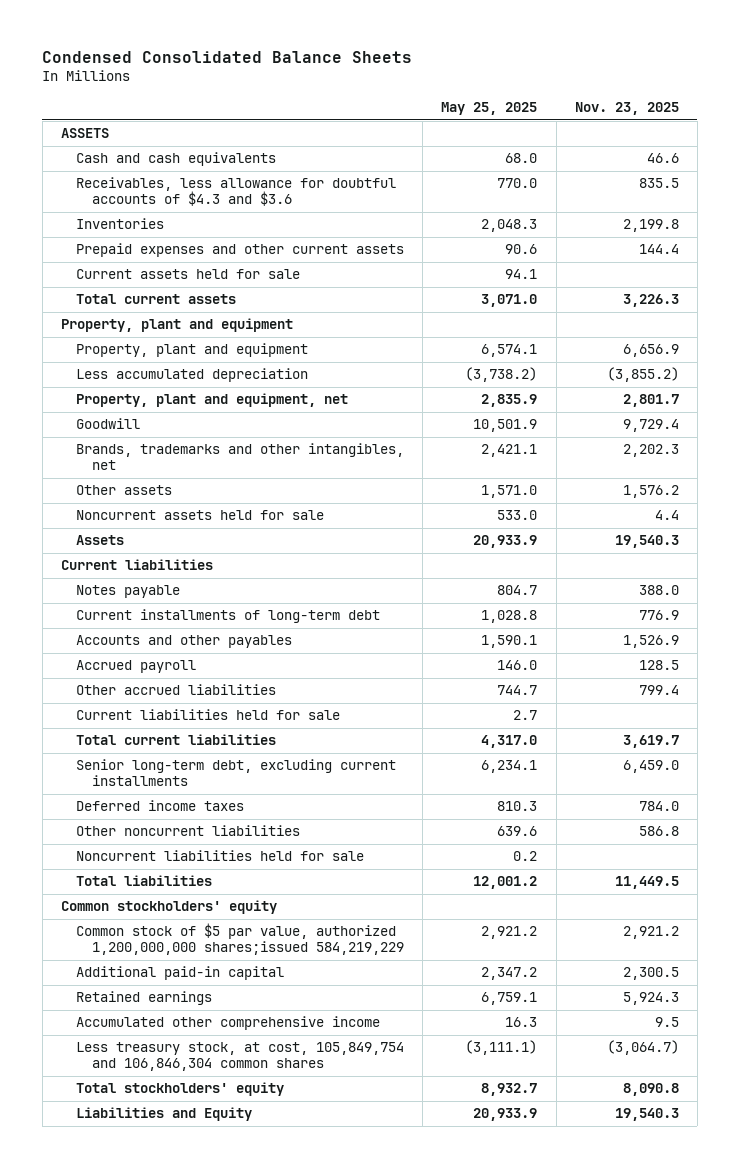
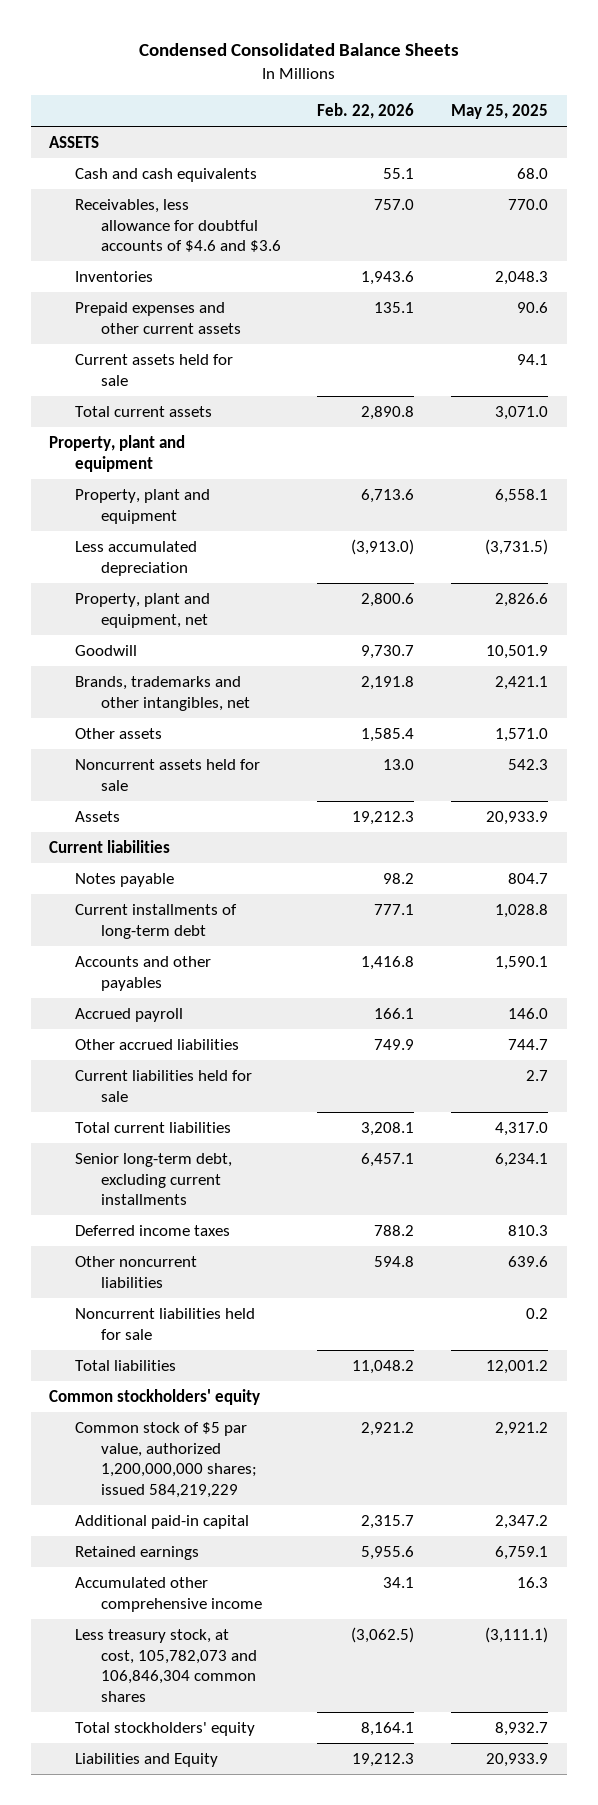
[574,101,679,115] Nov. 23, 2025 -> none
none -> [317,102,415,119] Feb. 22, 2026
[76,177,397,207] Receivables, less allowance for doubtful accounts of $4.3 and $3.6 -> [74,198,281,253] Receivables, less allowance for doubtful accounts of $4.6 and $3.6
[481,344,538,358] 6,574.1 -> [495,488,549,503] 6,558.1
[465,367,538,383] (3,738.2) -> [485,538,549,555] (3,731.5)
[481,394,538,408] 2,835.9 -> [495,592,549,607] 2,826.6
[497,510,538,521] 533.0 -> [508,758,549,770] 542.3
[76,923,404,956] Common stock of $5 par value, authorized 1,200,000,000 shares;issued 584,219,229 -> [74,1421,257,1498] Common stock of $5 par value, authorized 1,200,000,000 shares; issued 584,219,229
[76,1042,405,1072] Less treasury stock, at cost, 105,849,754 and 106,846,304 common shares -> [74,1628,257,1702] Less treasury stock, at cost, 105,782,073 and 106,846,304 common shares

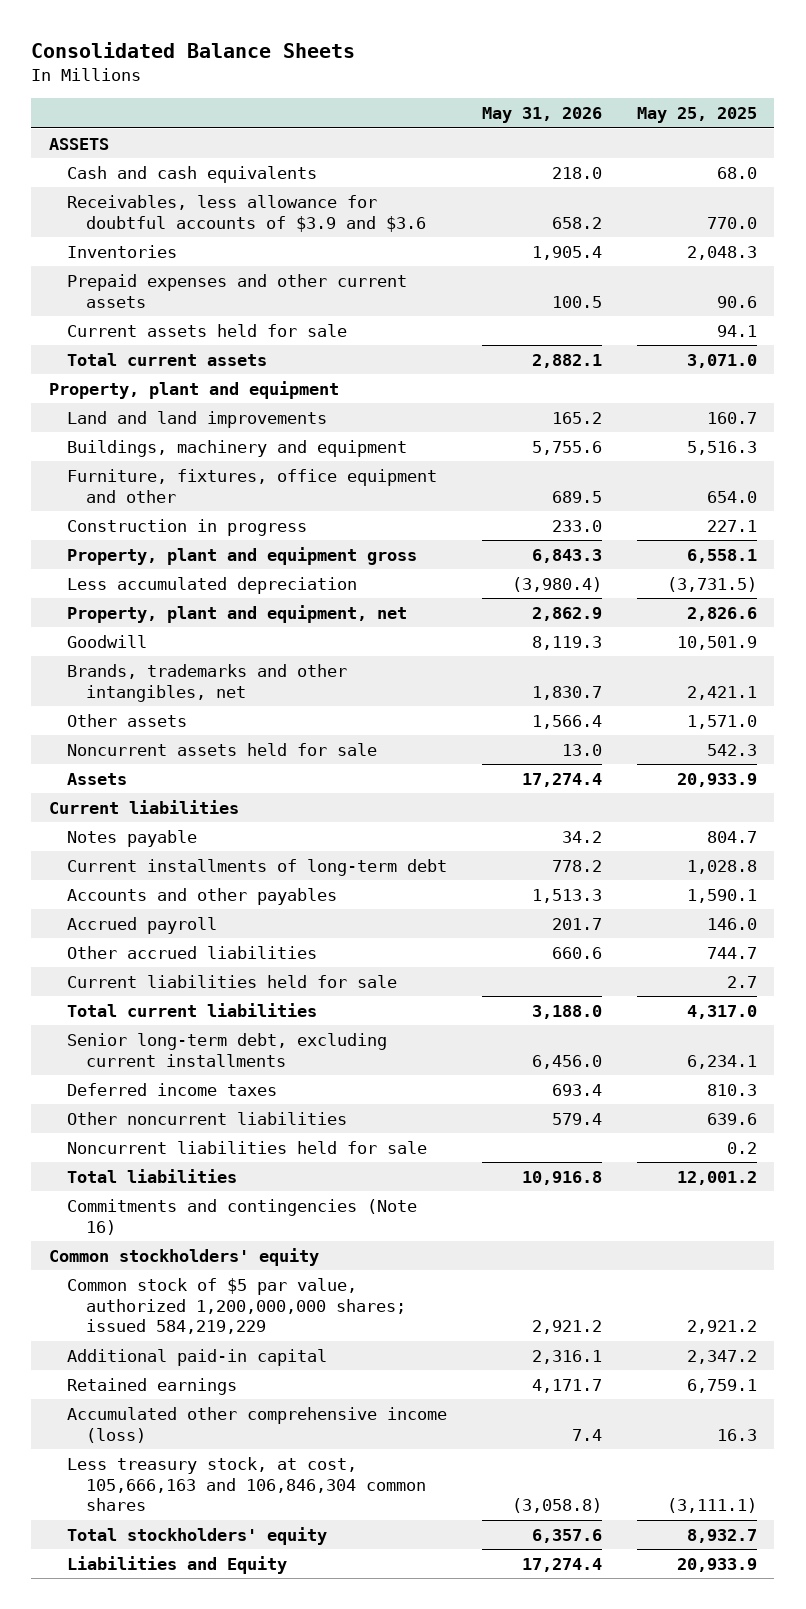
[138,43,459,57] Condensed Consolidated Balance Sheets -> [31,42,356,59] Consolidated Balance Sheets
[317,102,415,119] Feb. 22, 2026 -> none
none -> [482,107,603,124] May 31, 2026
[74,198,281,253] Receivables, less allowance for doubtful accounts of $4.6 and $3.6 -> [67,194,426,232] Receivables, less allowance for doubtful accounts of $3.9 and $3.6
none -> [67,410,328,428] Land and land improvements
none -> [67,439,408,457] Buildings, machinery and equipment
none -> [67,468,438,503] Furniture, fixtures, office equipment and other
none -> [67,518,308,536] Construction in progress
[74,488,210,524] Property, plant and equipment -> [67,546,418,565] Property, plant and equipment gross
none -> [67,1198,418,1235] Commitments and contingencies (Note 16)
[74,1576,262,1612] Accumulated other comprehensive income -> [67,1406,448,1443] Accumulated other comprehensive income (loss)
[74,1628,257,1702] Less treasury stock, at cost, 105,782,073 and 106,846,304 common shares -> [67,1456,426,1512] Less treasury stock, at cost, 105,666,163 and 106,846,304 common shares

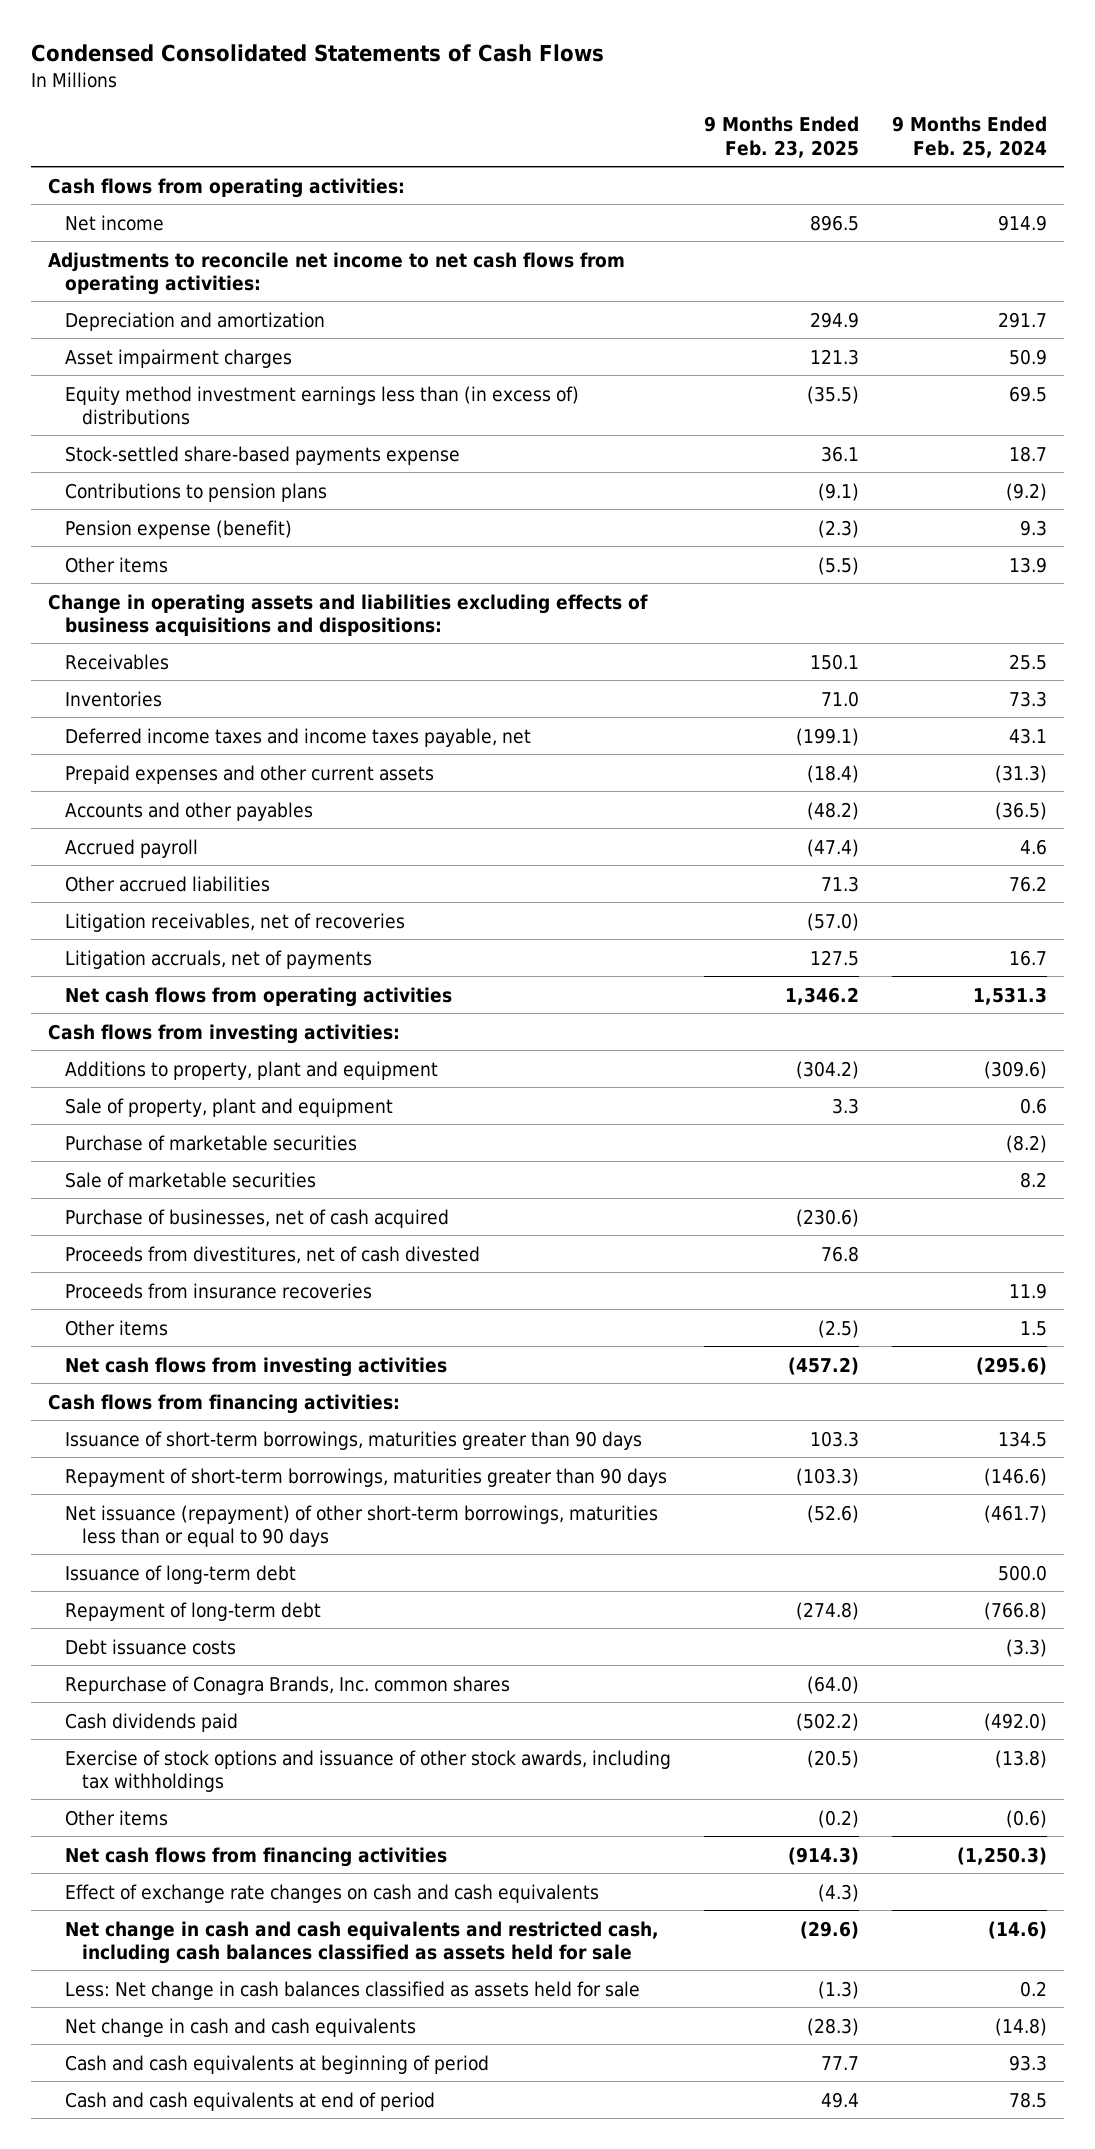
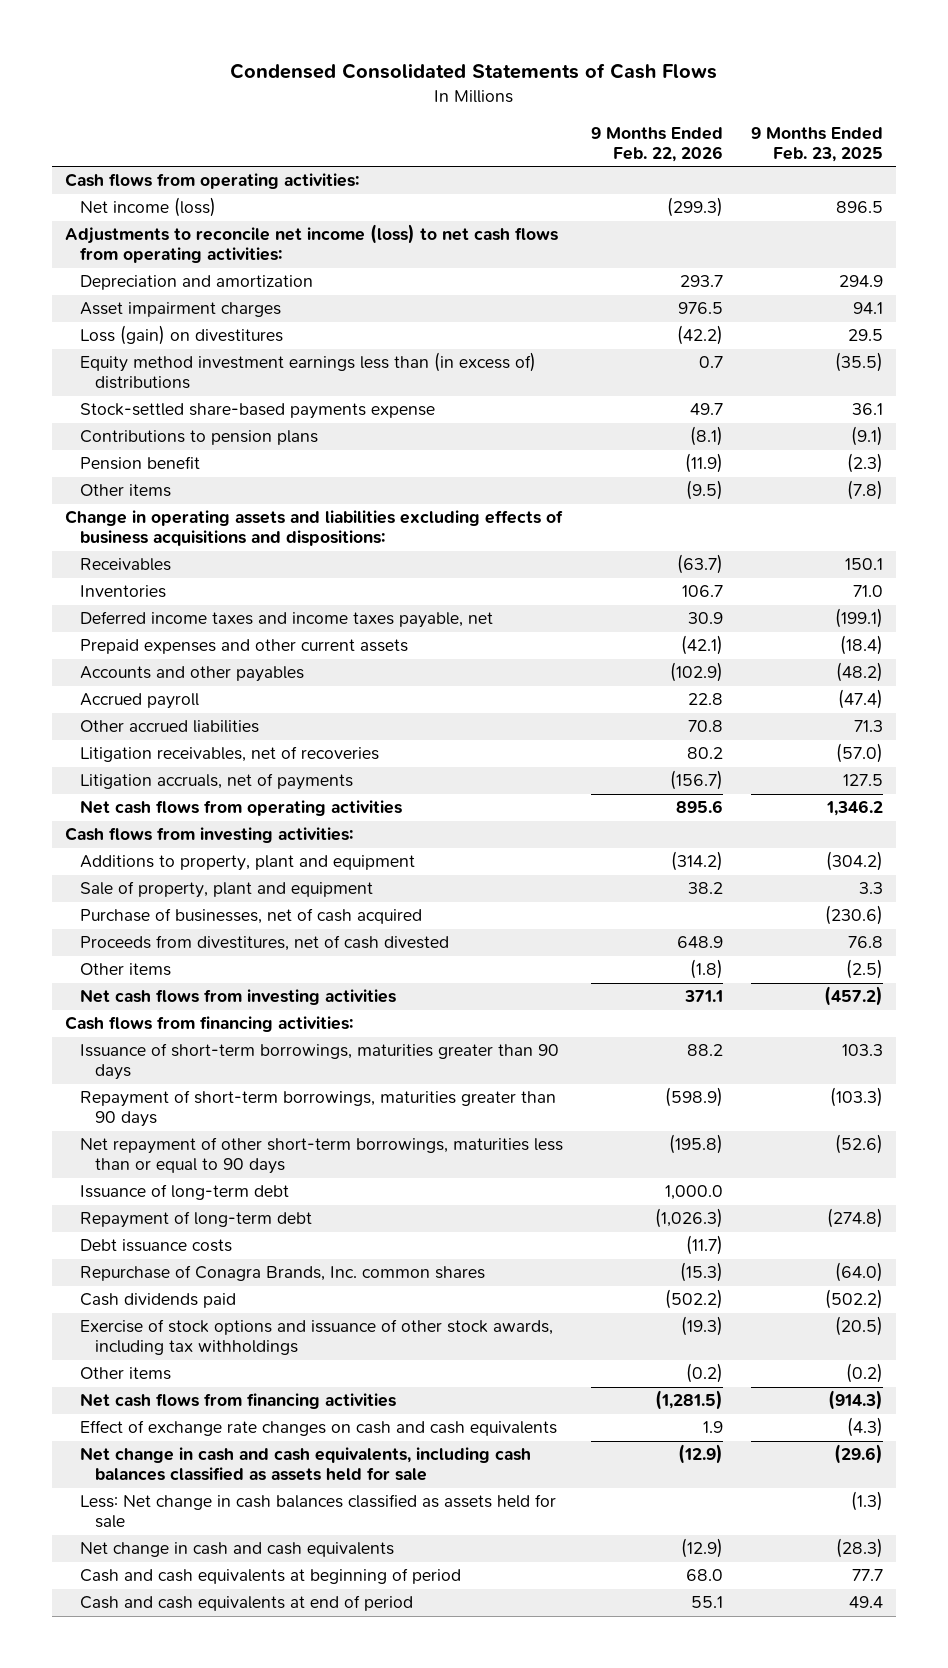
[892,116,1048,158] 9 Months Ended Feb. 25, 2024 -> none
none -> [590,126,723,162] 9 Months Ended Feb. 22, 2026
[64,214,164,231] Net income -> [79,197,216,218] Net income (loss)
[47,251,625,295] Adjustments to reconcile net income to net cash flows from operating activities: -> [65,224,559,264] Adjustments to reconcile net income (loss) to net cash flows from operating activities:
[810,348,860,365] 121.3 -> [852,302,883,315] 94.1
none -> [79,325,283,346] Loss (gain) on divestitures
[64,519,292,539] Pension expense (benefit) -> [79,456,200,471] Pension benefit
[818,556,860,575] (5.5) -> [846,480,883,501] (7.8)
[64,1134,357,1151] Purchase of marketable securities -> none
[64,1171,316,1188] Sale of marketable securities -> none
[64,1282,372,1299] Proceeds from insurance recoveries -> none
[64,1504,658,1547] Net issuance (repayment) of other short-term borrowings, maturities less than or equal to 90 days -> [79,1137,563,1175] Net repayment of other short-term borrowings, maturities less than or equal to 90 days
[64,1920,659,1964] Net change in cash and cash equivalents and restricted cash, including cash balances classified as assets held for sale -> [79,1447,531,1482] Net change in cash and cash equivalents, including cash balances classified as assets held for sale

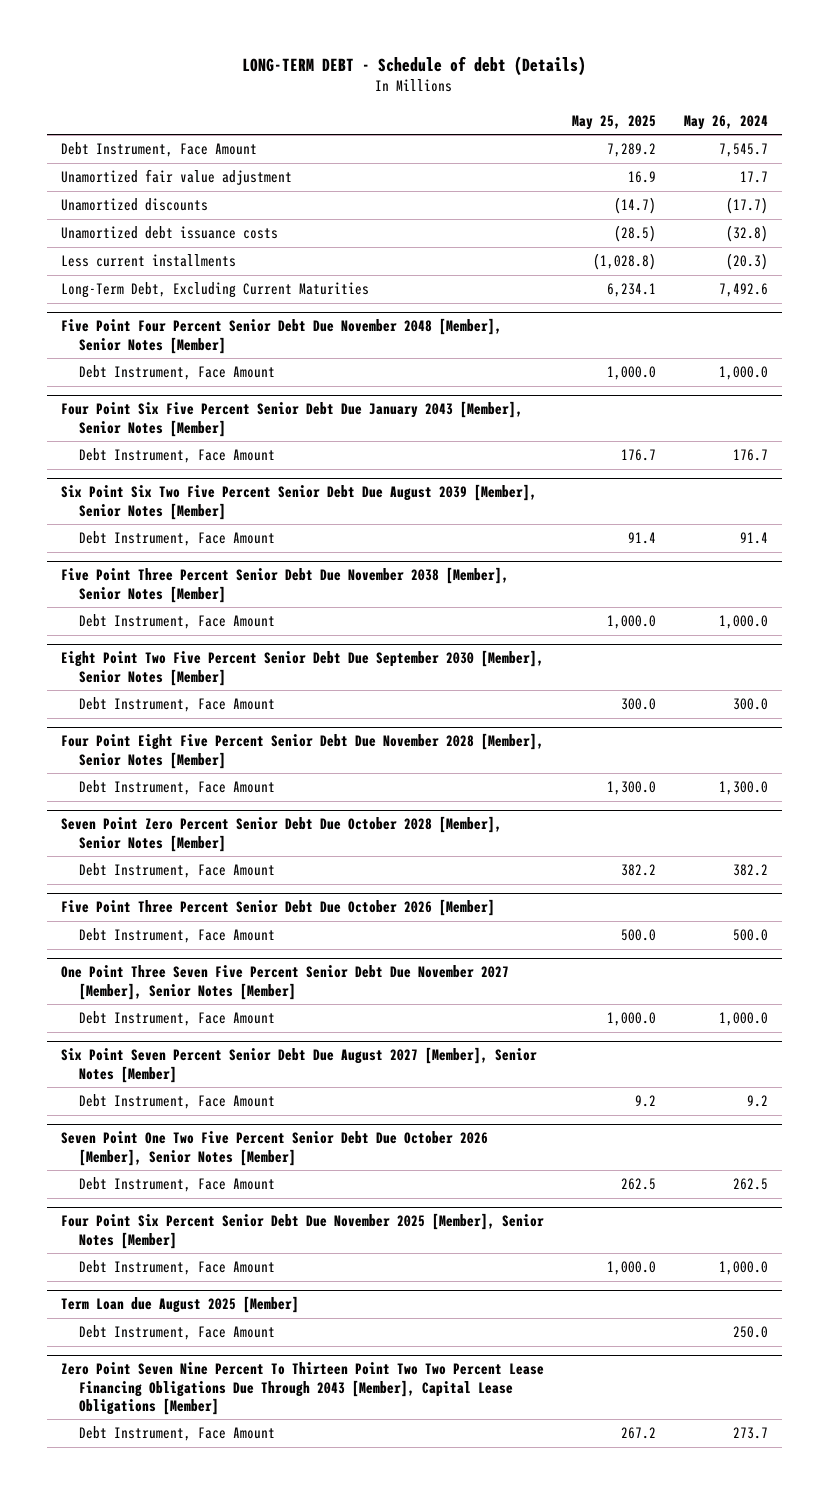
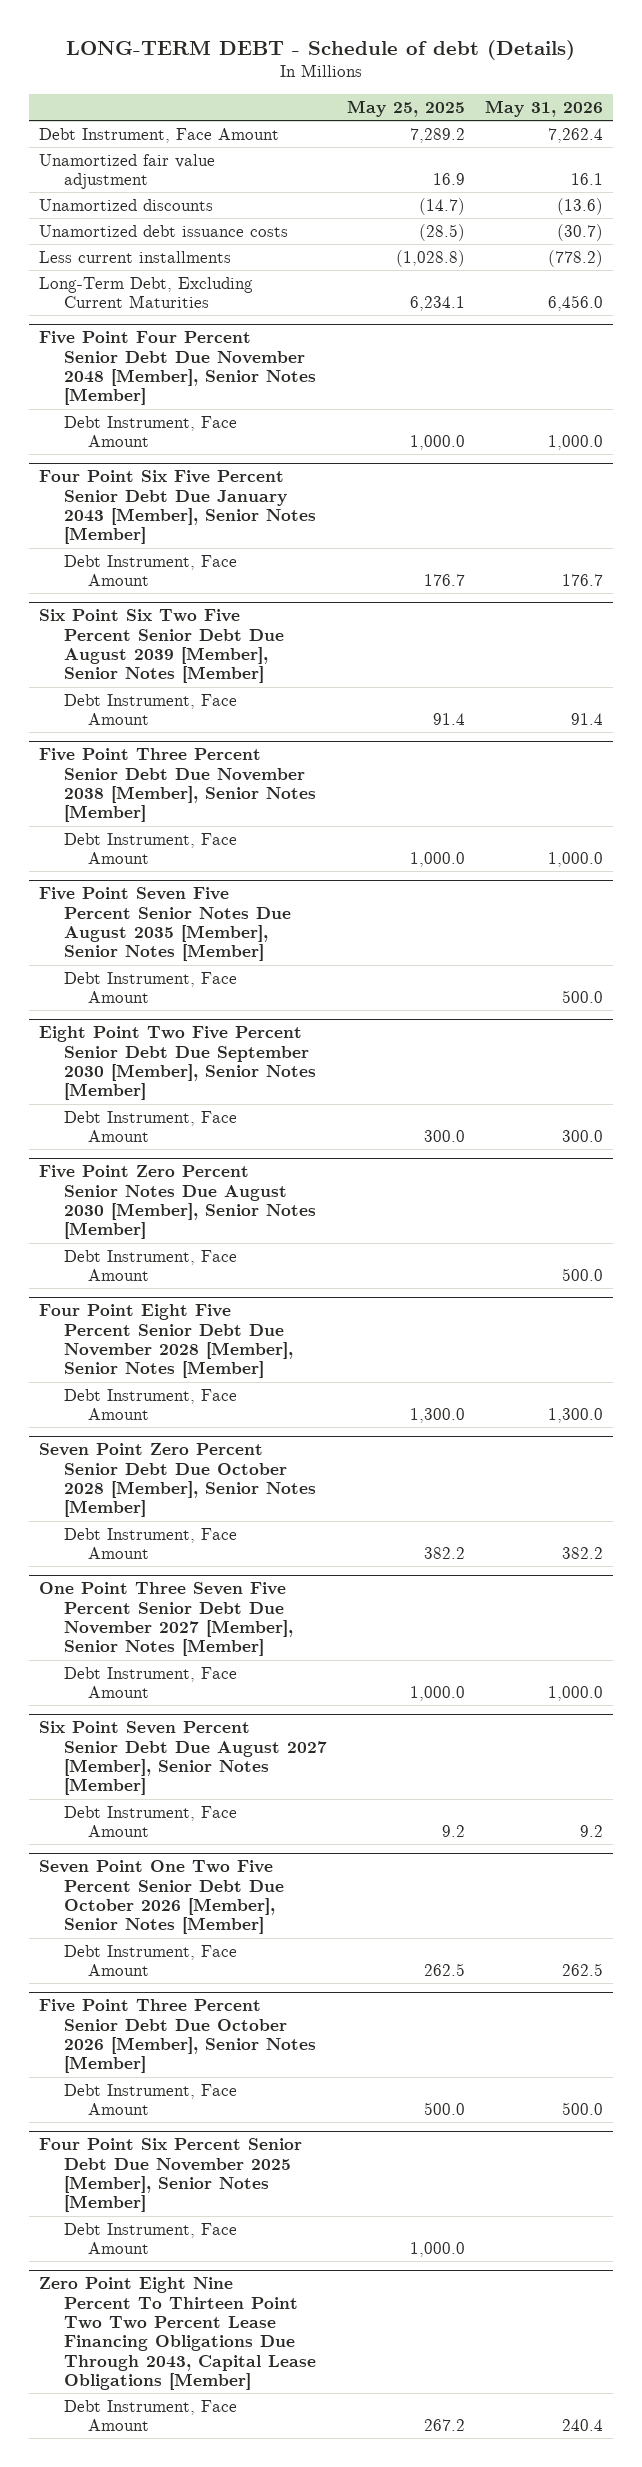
[683,114,768,130] May 26, 2024 -> none
none -> [485,99,604,117] May 31, 2026
none -> [38,887,291,962] Five Point Seven Five Percent Senior Notes Due August 2035 [Member], Senior Notes [Member]
none -> [63,971,237,1004] Debt Instrument, Face Amount
none -> [38,1165,316,1240] Five Point Zero Percent Senior Notes Due August 2030 [Member], Senior Notes [Member]
none -> [63,1249,237,1282] Debt Instrument, Face Amount
[61,899,496,917] Five Point Three Percent Senior Debt Due October 2026 [Member] -> none
[78,928,275,944] Debt Instrument, Face Amount -> none
none -> [38,1999,316,2074] Five Point Three Percent Senior Debt Due October 2026 [Member], Senior Notes [Member]
none -> [63,2083,237,2116] Debt Instrument, Face Amount
[61,1296,300,1314] Term Loan due August 2025 [Member] -> none
[78,1325,275,1341] Debt Instrument, Face Amount -> none
[61,1362,545,1415] Zero Point Seven Nine Percent To Thirteen Point Two Two Percent Lease Financing Obligations Due Through 2043 [Member], Capital Lease Obligations [Member] -> [38,2277,316,2391] Zero Point Eight Nine Percent To Thirteen Point Two Two Percent Lease Financing Obligations Due Through 2043, Capital Lease Obligations [Member]

